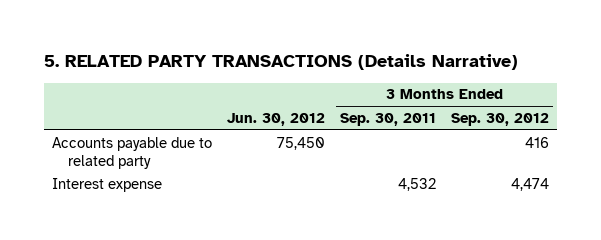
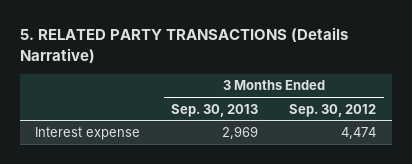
[226,113,325,127] Jun. 30, 2012 -> none
[340,113,437,127] Sep. 30, 2011 -> none
none -> [171,103,259,117] Sep. 30, 2013
[51,136,212,169] Accounts payable due to related party -> none

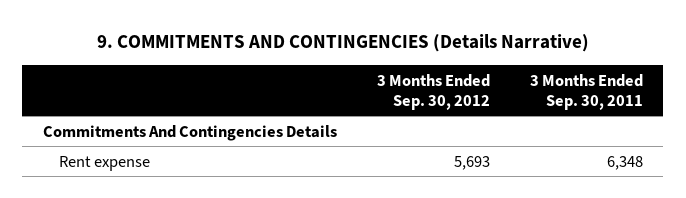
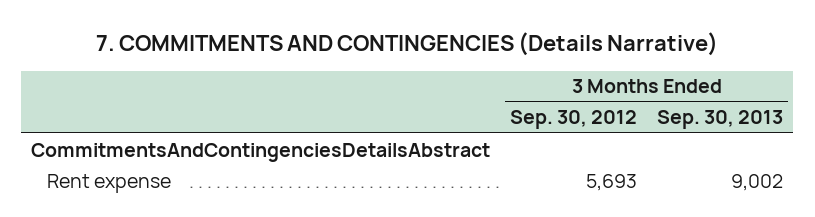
[96,34,589,53] 9. COMMITMENTS AND CONTINGENCIES (Details Narrative) -> [96,32,719,57] 7. COMMITMENTS AND CONTINGENCIES (Details Narrative)
[529,73,643,110] 3 Months Ended Sep. 30, 2011 -> none
none -> [657,110,784,130] Sep. 30, 2013
[42,124,337,141] Commitments And Contingencies Details -> [31,142,491,162] CommitmentsAndContingenciesDetailsAbstract

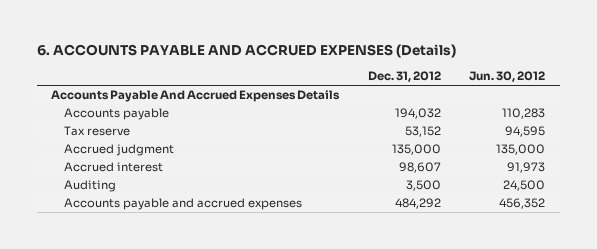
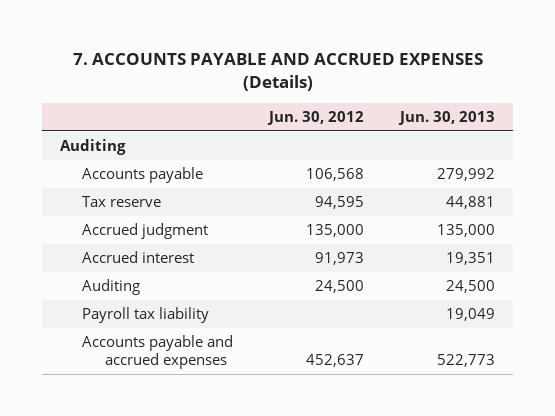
[37,44,457,59] 6. ACCOUNTS PAYABLE AND ACCRUED EXPENSES (Details) -> [72,52,483,91] 7. ACCOUNTS PAYABLE AND ACCRUED EXPENSES (Details)
[367,71,441,83] Dec. 31, 2012 -> none
none -> [398,110,496,125] Jun. 30, 2013
[51,90,341,103] Accounts Payable And Accrued Expenses Details -> [59,139,126,156] Auditing
[502,108,546,120] 110,283 -> [306,168,365,182] 106,568
none -> [82,307,210,324] Payroll tax liability
[499,198,546,210] 456,352 -> [306,354,365,368] 452,637

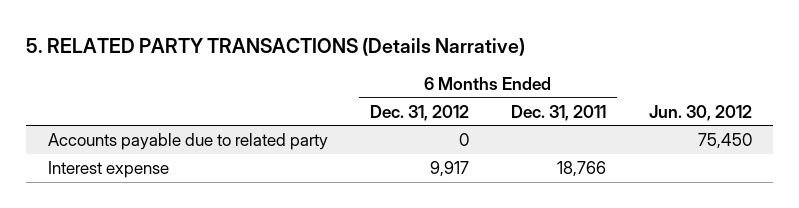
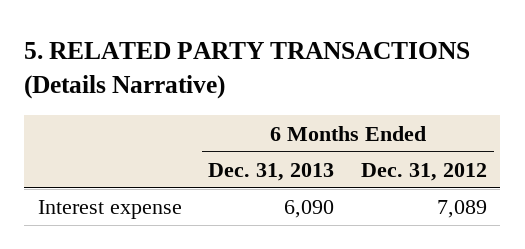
[511,104,607,121] Dec. 31, 2011 -> none
[648,104,752,121] Jun. 30, 2012 -> none
none -> [208,162,335,181] Dec. 31, 2013
[47,133,328,151] Accounts payable due to related party -> none
[429,161,469,178] 9,917 -> [437,200,488,219] 7,089

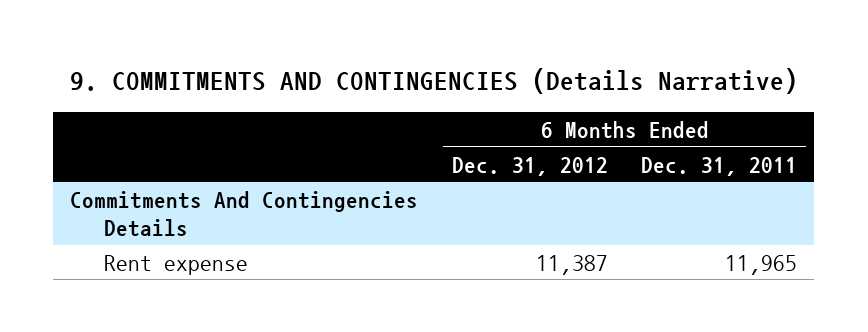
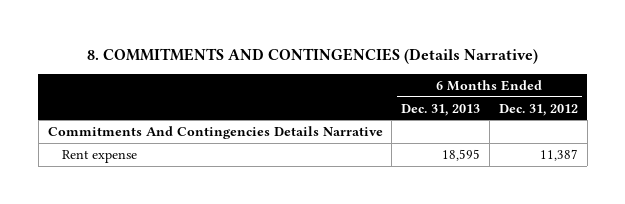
[69,68,798,95] 9. COMMITMENTS AND CONTINGENCIES (Details Narrative) -> [86,48,538,65] 8. COMMITMENTS AND CONTINGENCIES (Details Narrative)
[641,156,798,176] Dec. 31, 2011 -> none
none -> [401,103,481,116] Dec. 31, 2013
[70,190,419,237] Commitments And Contingencies Details -> [47,125,383,139] Commitments And Contingencies Details Narrative

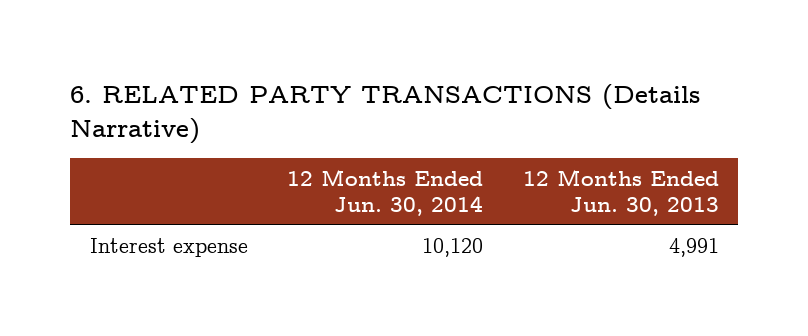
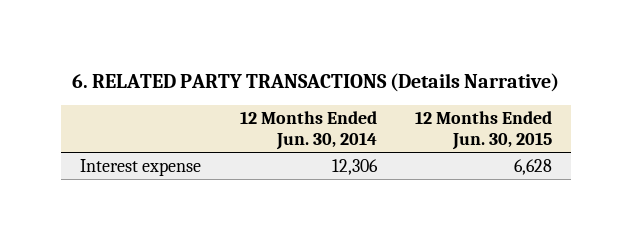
[522,168,719,217] 12 Months Ended Jun. 30, 2013 -> none
none -> [415,111,553,151] 12 Months Ended Jun. 30, 2015
[422,238,484,258] 10,120 -> [331,159,378,176] 12,306

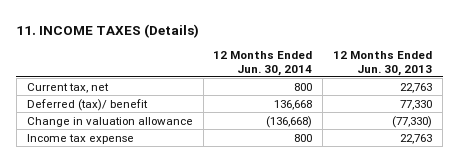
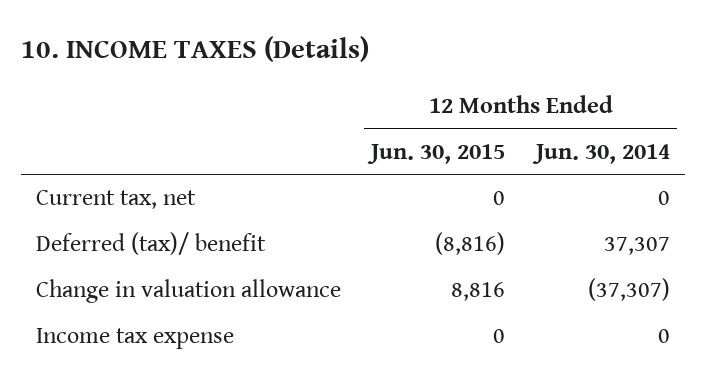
[16,23,200,38] 11. INCOME TAXES (Details) -> [21,36,370,63] 10. INCOME TAXES (Details)
[333,50,433,76] 12 Months Ended Jun. 30, 2013 -> none
none -> [367,143,506,164] Jun. 30, 2015
[294,82,313,91] 800 -> [657,191,670,206] 0
[274,99,313,110] 136,668 -> [603,237,670,256] 37,307
[266,115,313,128] (136,668) -> [587,278,670,302] (37,307)
[294,133,313,142] 800 -> [657,329,670,344] 0

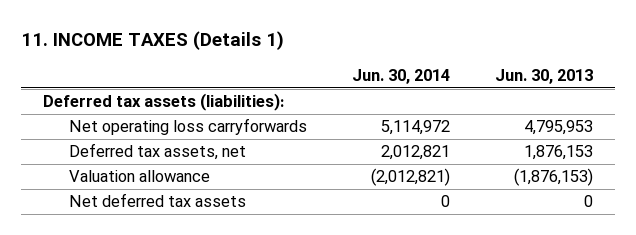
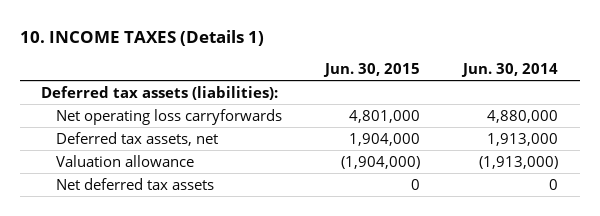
[20,30,284,50] 11. INCOME TAXES (Details 1) -> [19,29,264,46] 10. INCOME TAXES (Details 1)
[494,68,593,84] Jun. 30, 2013 -> none
none -> [323,63,421,78] Jun. 30, 2015
[380,120,450,136] 5,114,972 -> [487,109,559,123] 4,880,000
[380,145,450,161] 2,012,821 -> [487,132,559,146] 1,913,000
[370,168,450,187] (2,012,821) -> [479,155,559,169] (1,913,000)

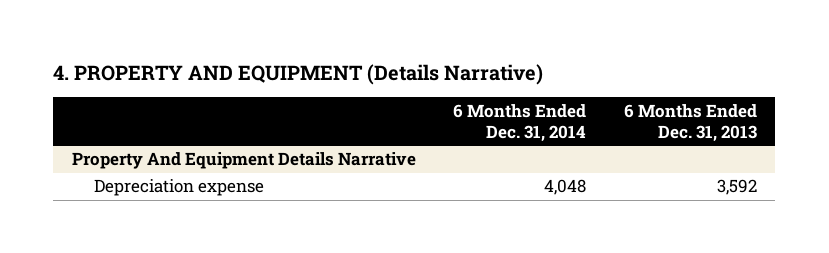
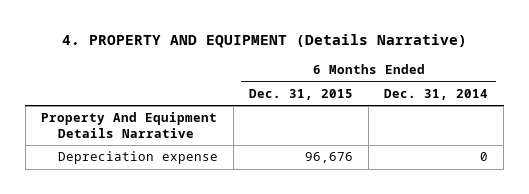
[623,103,757,143] 6 Months Ended Dec. 31, 2013 -> none
none -> [249,88,354,100] Dec. 31, 2015
[544,179,587,196] 4,048 -> [480,152,489,162] 0

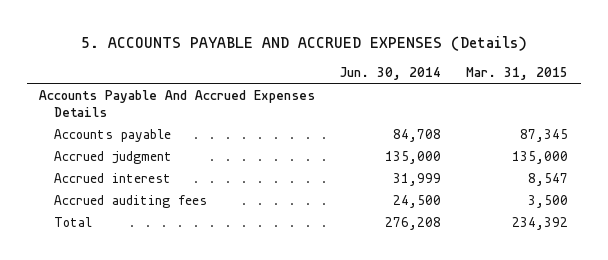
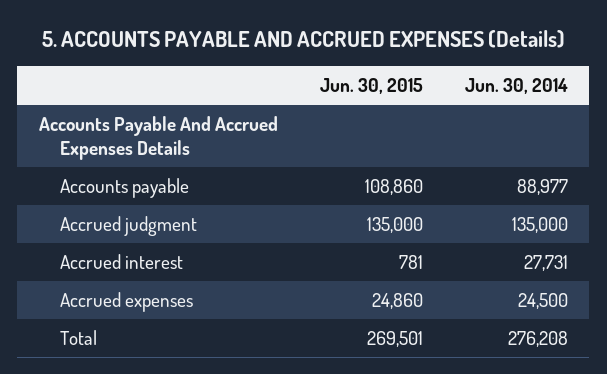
[466,67,569,81] Mar. 31, 2015 -> none
none -> [319,78,423,95] Jun. 30, 2015
[393,128,442,142] 84,708 -> [517,178,569,195] 88,977
[393,172,442,186] 31,999 -> [524,254,569,271] 27,731
[54,194,208,208] Accrued auditing fees -> [60,291,194,312] Accrued expenses

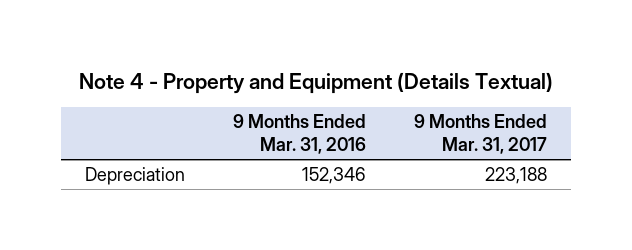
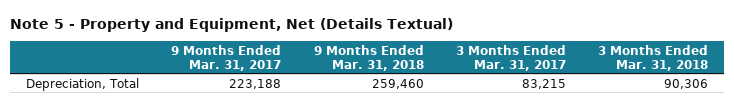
[78,72,553,95] Note 4 - Property and Equipment (Details Textual) -> [10,17,454,32] Note 5 - Property and Equipment, Net (Details Textual)
[232,114,366,155] 9 Months Ended Mar. 31, 2016 -> none
none -> [313,44,424,71] 9 Months Ended Mar. 31, 2018
none -> [455,44,566,71] 3 Months Ended Mar. 31, 2017
none -> [598,44,709,71] 3 Months Ended Mar. 31, 2018
[84,166,185,185] Depreciation -> [26,77,140,91] Depreciation, Total

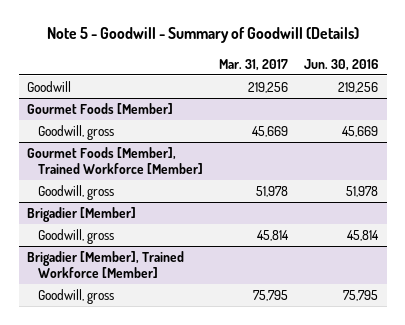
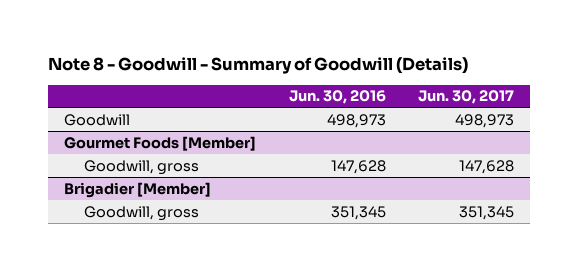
[46,27,359,44] Note 5 - Goodwill - Summary of Goodwill (Details) -> [48,57,469,75] Note 8 - Goodwill - Summary of Goodwill (Details)
[219,58,289,71] Mar. 31, 2017 -> none
none -> [418,90,515,105] Jun. 30, 2017
[338,81,379,93] 219,256 -> [326,113,386,128] 498,973
[26,146,204,174] Gourmet Foods [Member], Trained Workforce [Member] -> none
[38,184,115,200] Goodwill, gross -> none
[342,125,379,137] 45,669 -> [330,159,386,174] 147,628
[26,250,184,278] Brigadier [Member], Trained Workforce [Member] -> none
[38,288,115,304] Goodwill, gross -> none
[347,229,380,241] 45,814 -> [330,205,386,220] 351,345

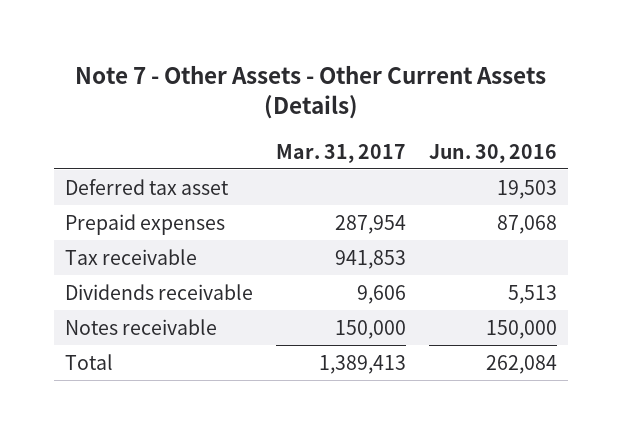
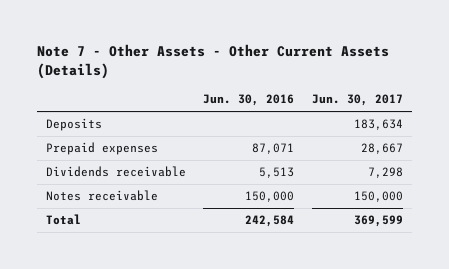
[275,143,406,163] Mar. 31, 2017 -> none
none -> [312,94,404,107] Jun. 30, 2017
[65,178,230,195] Deferred tax asset -> none
[65,248,198,265] Tax receivable -> none
none -> [45,118,102,132] Deposits
[496,214,557,234] 87,068 -> [252,143,295,155] 87,071
[485,354,557,374] 262,084 -> [245,215,295,228] 242,584

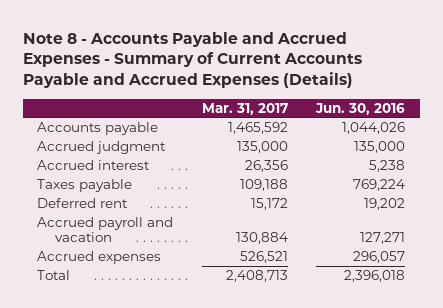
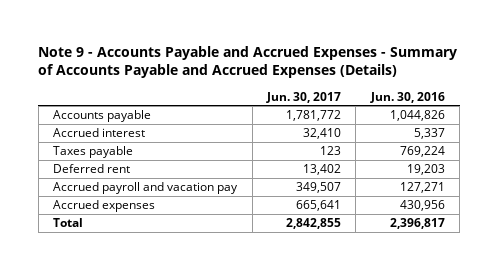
[22,31,362,89] Note 8 - Accounts Payable and Accrued Expenses - Summary of Current Accounts Payable and Accrued Expenses (Details) -> [38,45,458,79] Note 9 - Accounts Payable and Accrued Expenses - Summary of Accounts Payable and Accrued Expenses (Details)
[201,102,288,115] Mar. 31, 2017 -> none
none -> [265,91,341,103] Jun. 30, 2017
[37,141,167,155] Accrued judgment -> none
[342,122,406,135] 1,044,026 -> [389,110,445,122] 1,044,826
[369,160,406,173] 5,238 -> [413,128,445,140] 5,337
[364,198,406,211] 19,202 -> [406,164,445,176] 19,203
[37,217,174,243] Accrued payroll and vacation -> [53,182,239,195] Accrued payroll and vacation pay
[353,251,406,264] 296,057 -> [399,200,445,212] 430,956
[344,270,406,283] 2,396,018 -> [389,218,445,230] 2,396,817

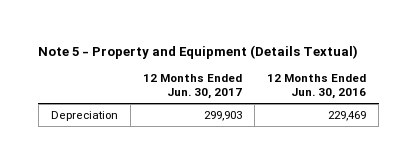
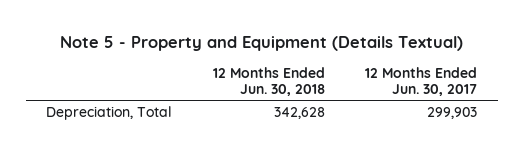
[267,74,367,100] 12 Months Ended Jun. 30, 2016 -> none
none -> [212,66,325,97] 12 Months Ended Jun. 30, 2018
[51,110,119,121] Depreciation -> [46,105,173,120] Depreciation, Total

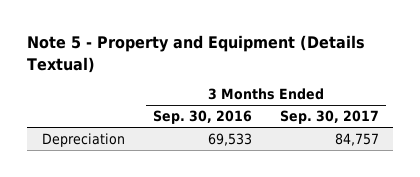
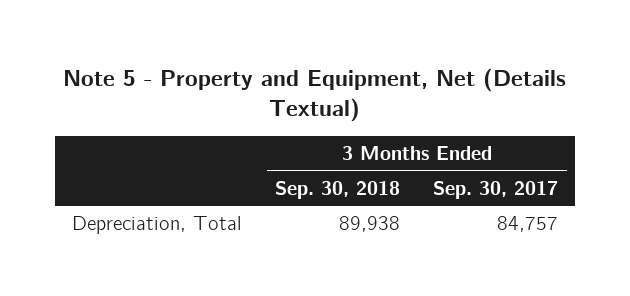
[27,35,366,73] Note 5 - Property and Equipment (Details Textual) -> [63,67,567,123] Note 5 - Property and Equipment, Net (Details Textual)
[152,110,252,125] Sep. 30, 2016 -> none
none -> [275,180,401,199] Sep. 30, 2018
[41,132,125,147] Depreciation -> [71,216,242,235] Depreciation, Total

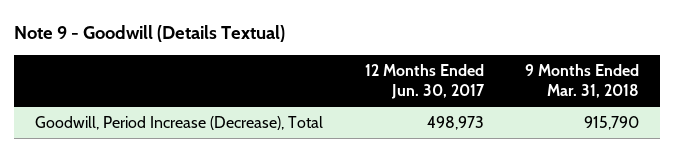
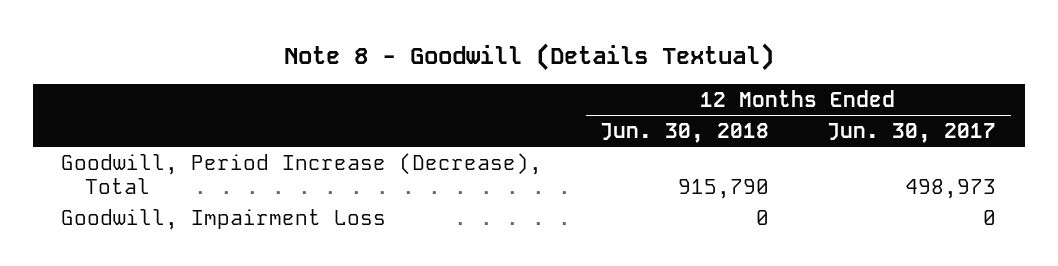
[14,25,286,43] Note 9 - Goodwill (Details Textual) -> [283,43,774,72] Note 8 - Goodwill (Details Textual)
[525,64,640,99] 9 Months Ended Mar. 31, 2018 -> none
none -> [600,122,770,143] Jun. 30, 2018
none -> [61,208,387,230] Goodwill, Impairment Loss

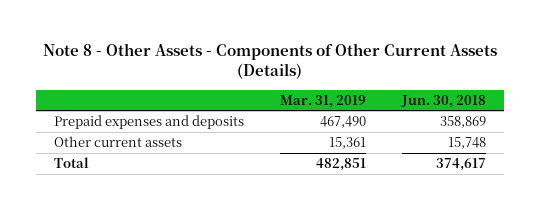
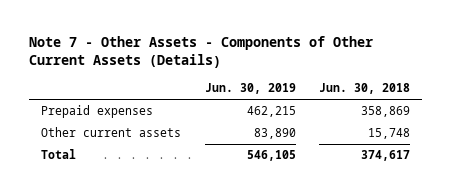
[42,43,497,80] Note 8 - Other Assets - Components of Other Current Assets (Details) -> [28,36,373,69] Note 7 - Other Assets - Components of Other Current Assets (Details)
[279,94,366,108] Mar. 31, 2019 -> none
none -> [204,83,296,95] Jun. 30, 2019
[53,115,244,130] Prepaid expenses and deposits -> [40,105,153,119] Prepaid expenses

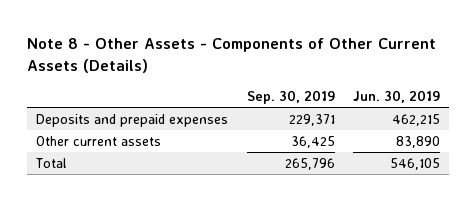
[28,36,373,69] Note 7 - Other Assets - Components of Other Current Assets (Details) -> [27,38,437,74] Note 8 - Other Assets - Components of Other Current Assets (Details)
[319,83,411,95] Jun. 30, 2018 -> none
none -> [246,90,335,105] Sep. 30, 2019
[40,105,153,119] Prepaid expenses -> [36,113,229,127] Deposits and prepaid expenses

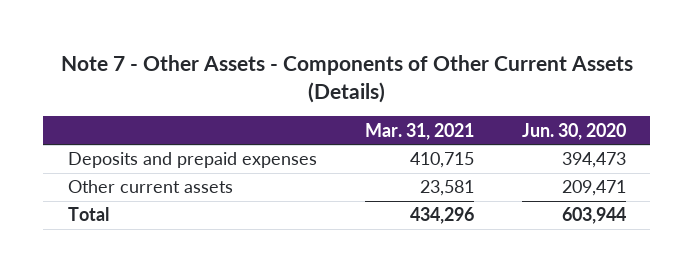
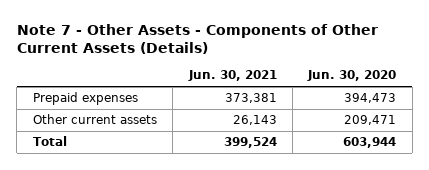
[364,122,474,140] Mar. 31, 2021 -> none
none -> [187,70,277,82] Jun. 30, 2021
[67,152,317,169] Deposits and prepaid expenses -> [32,92,138,106] Prepaid expenses

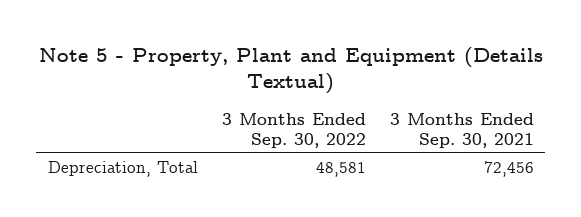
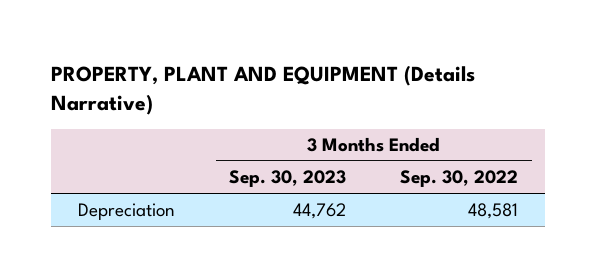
[38,47,543,95] Note 5 - Property, Plant and Equipment (Details Textual) -> [51,64,476,115] PROPERTY, PLANT AND EQUIPMENT (Details Narrative)
[389,112,534,148] 3 Months Ended Sep. 30, 2021 -> none
none -> [229,170,347,188] Sep. 30, 2023
[47,161,198,178] Depreciation, Total -> [78,203,176,221] Depreciation

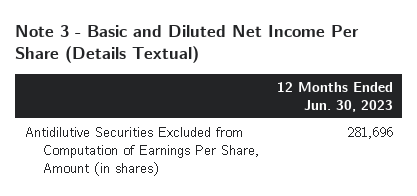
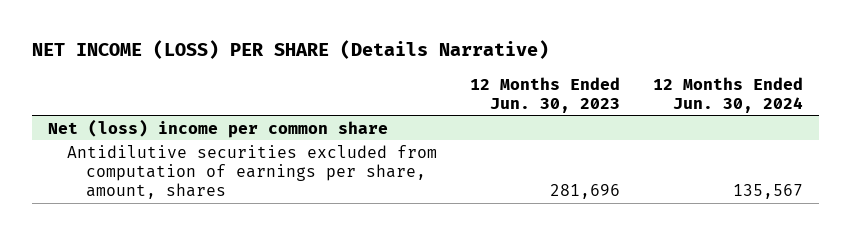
[15,25,360,64] Note 3 - Basic and Diluted Net Income Per Share (Details Textual) -> [31,40,549,60] NET INCOME (LOSS) PER SHARE (Details Narrative)
none -> [652,76,803,113] 12 Months Ended Jun. 30, 2024
none -> [47,118,388,138] Net (loss) income per common share
[24,127,259,176] Antidilutive Securities Excluded from Computation of Earnings Per Share, Amount (in shares) -> [66,144,437,200] Antidilutive securities excluded from computation of earnings per share, amount, shares

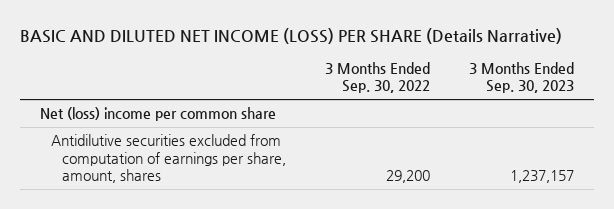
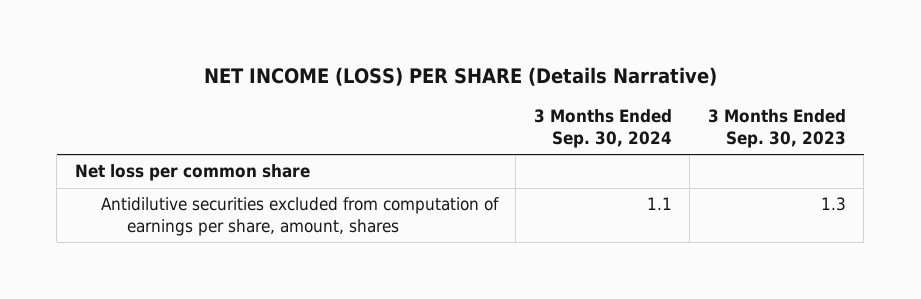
[20,28,563,45] BASIC AND DILUTED NET INCOME (LOSS) PER SHARE (Details Narrative) -> [204,67,718,87] NET INCOME (LOSS) PER SHARE (Details Narrative)
[324,62,430,94] 3 Months Ended Sep. 30, 2022 -> none
none -> [533,109,672,149] 3 Months Ended Sep. 30, 2024
[40,107,277,122] Net (loss) income per common share -> [74,164,310,182] Net loss per common share
[510,169,575,183] 1,237,157 -> [820,197,846,212] 1.3

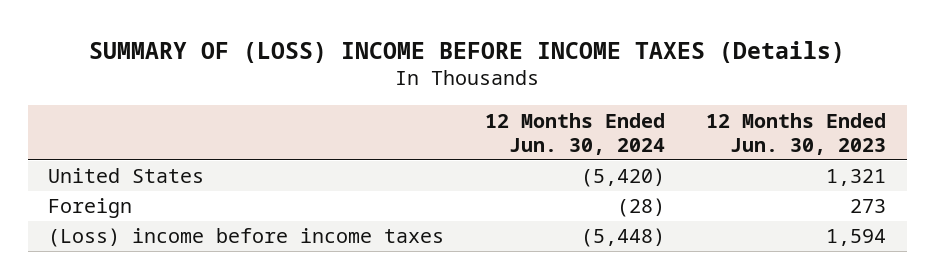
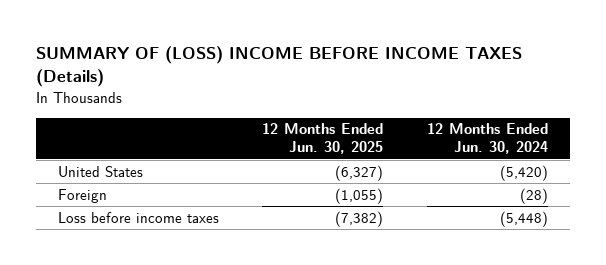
[706,112,887,155] 12 Months Ended Jun. 30, 2023 -> none
none -> [262,123,384,155] 12 Months Ended Jun. 30, 2025
[48,228,445,248] (Loss) income before income taxes -> [57,211,219,223] Loss before income taxes

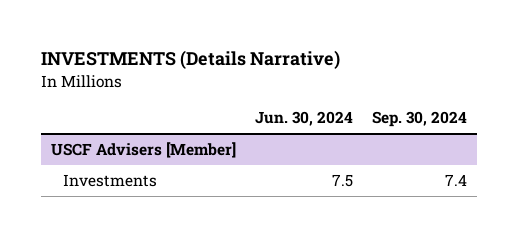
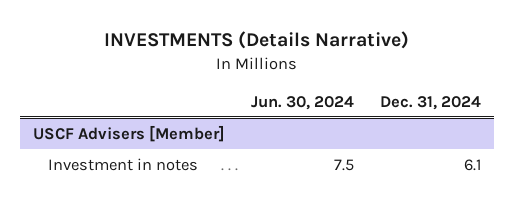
[372,111,468,128] Sep. 30, 2024 -> none
none -> [380,95,482,110] Dec. 31, 2024
[63,174,158,188] Investments -> [48,157,199,171] Investment in notes

